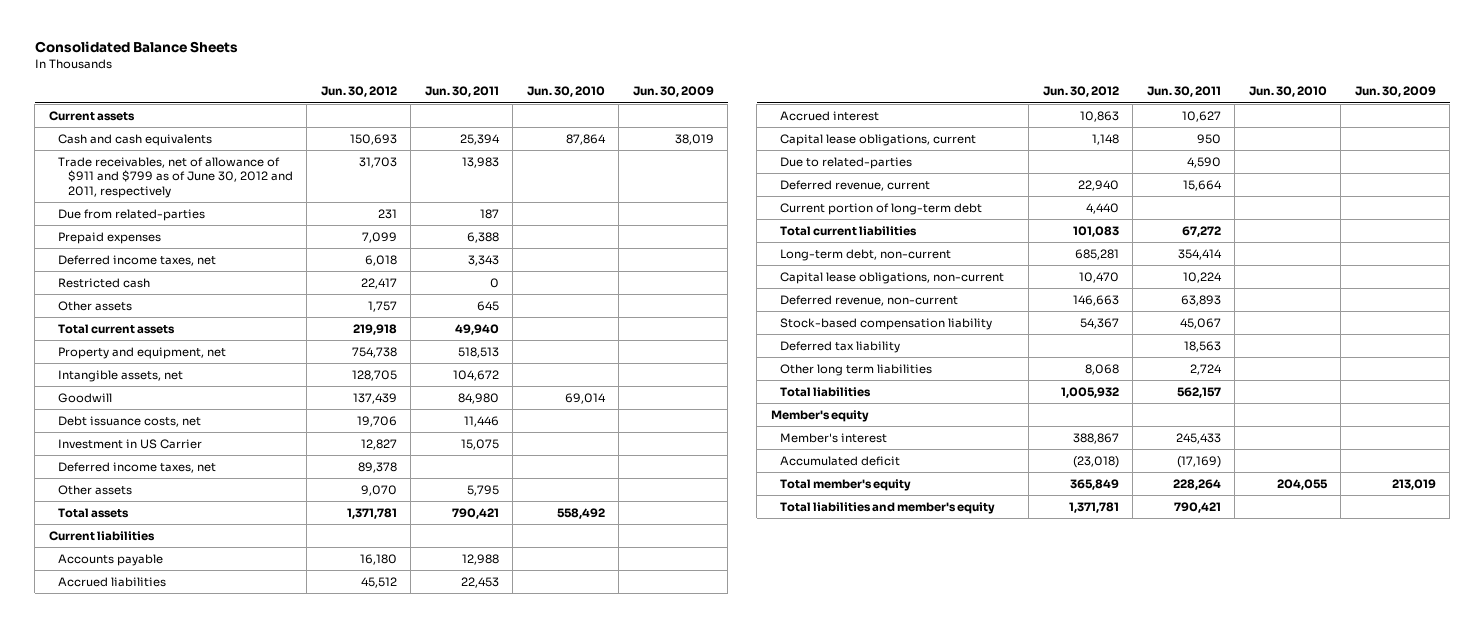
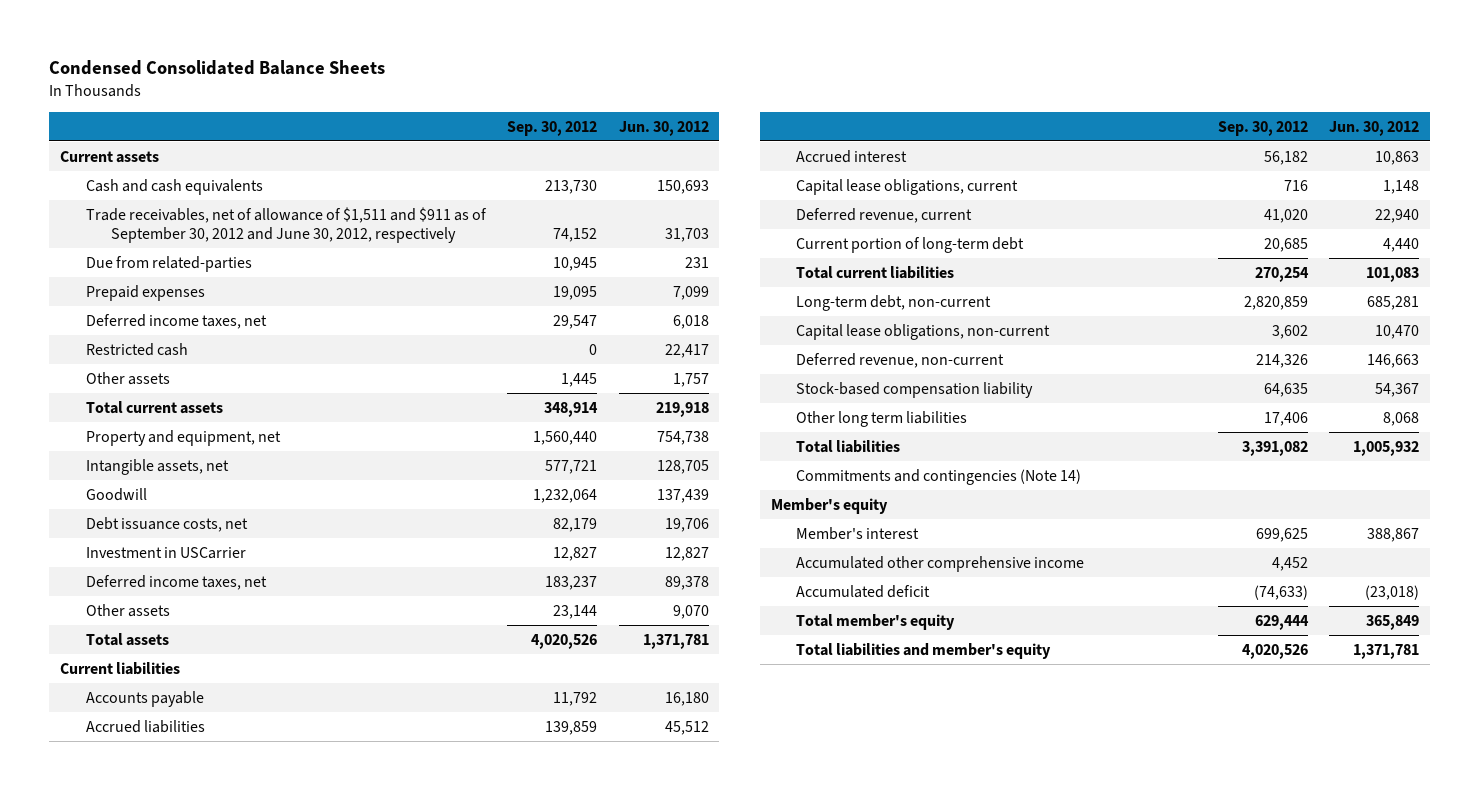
[34,41,238,54] Consolidated Balance Sheets -> [49,60,386,76] Condensed Consolidated Balance Sheets
[424,86,499,98] Jun. 30, 2011 -> none
[526,86,605,98] Jun. 30, 2010 -> none
[632,86,714,98] Jun. 30, 2009 -> none
none -> [507,120,598,136] Sep. 30, 2012
[58,156,293,199] Trade receivables, net of allowance of $911 and $799 as of June 30, 2012 and 2011, respectively -> [85,206,487,243] Trade receivables, net of allowance of $1,511 and $911 as of September 30, 2012 and June 30, 2012, respectively
[58,438,203,449] Investment in US Carrier -> [85,546,246,559] Investment in USCarrier
[780,156,913,169] Due to related-parties -> none
[780,340,901,353] Deferred tax liability -> none
none -> [796,468,1082,485] Commitments and contingencies (Note 14)
none -> [796,555,1085,572] Accumulated other comprehensive income

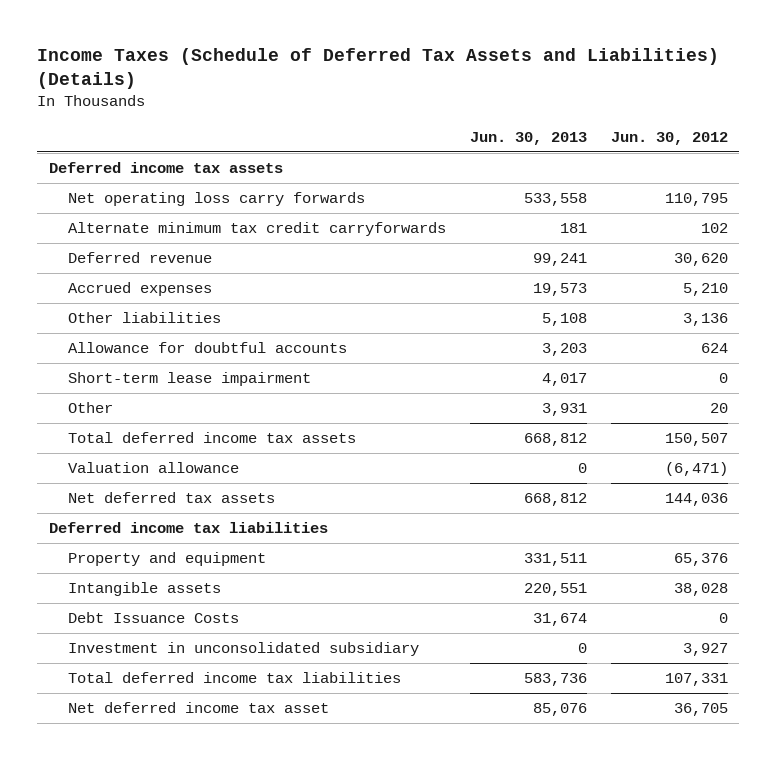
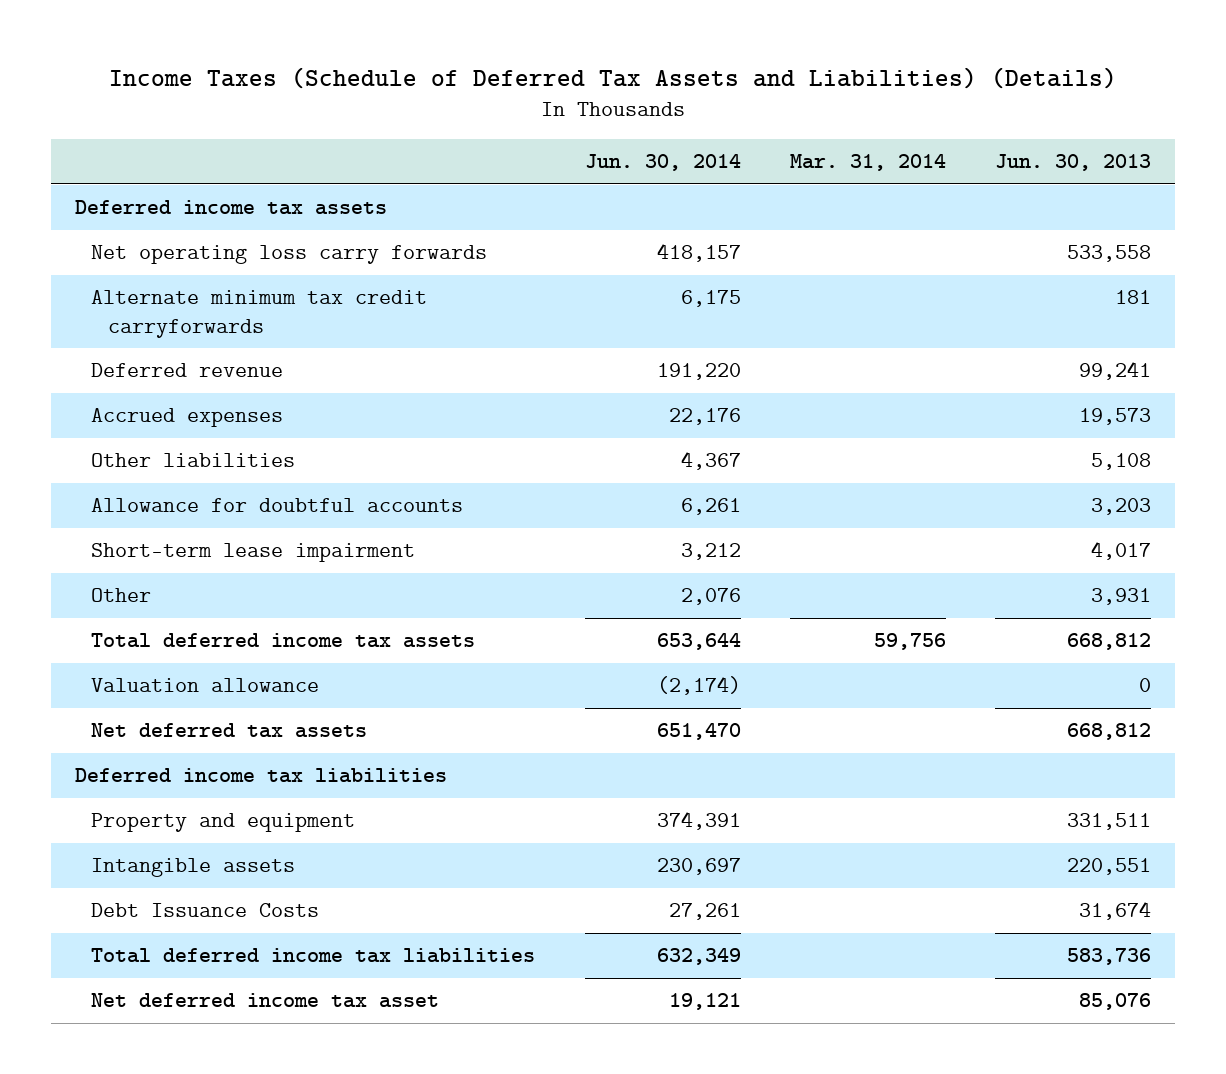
[610,131,728,145] Jun. 30, 2012 -> none
none -> [584,154,741,172] Jun. 30, 2014
none -> [789,154,946,172] Mar. 31, 2014
[67,642,419,657] Investment in unconsolidated subsidiary -> none

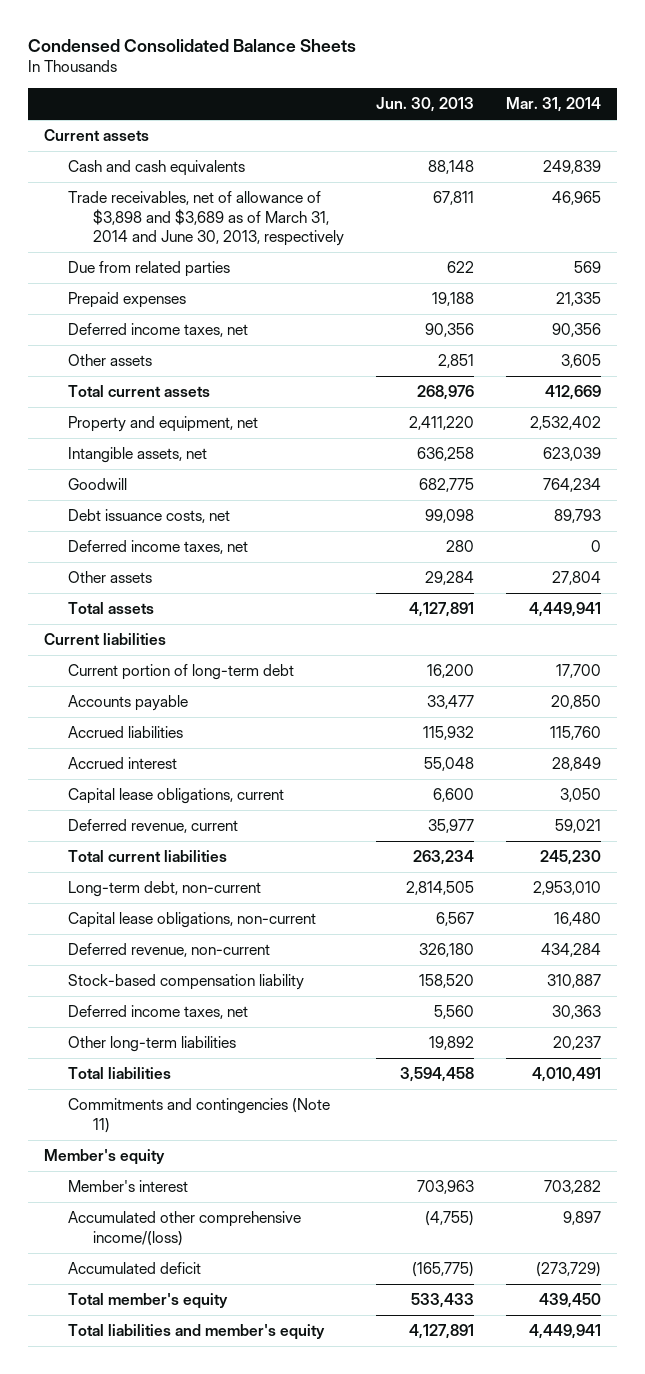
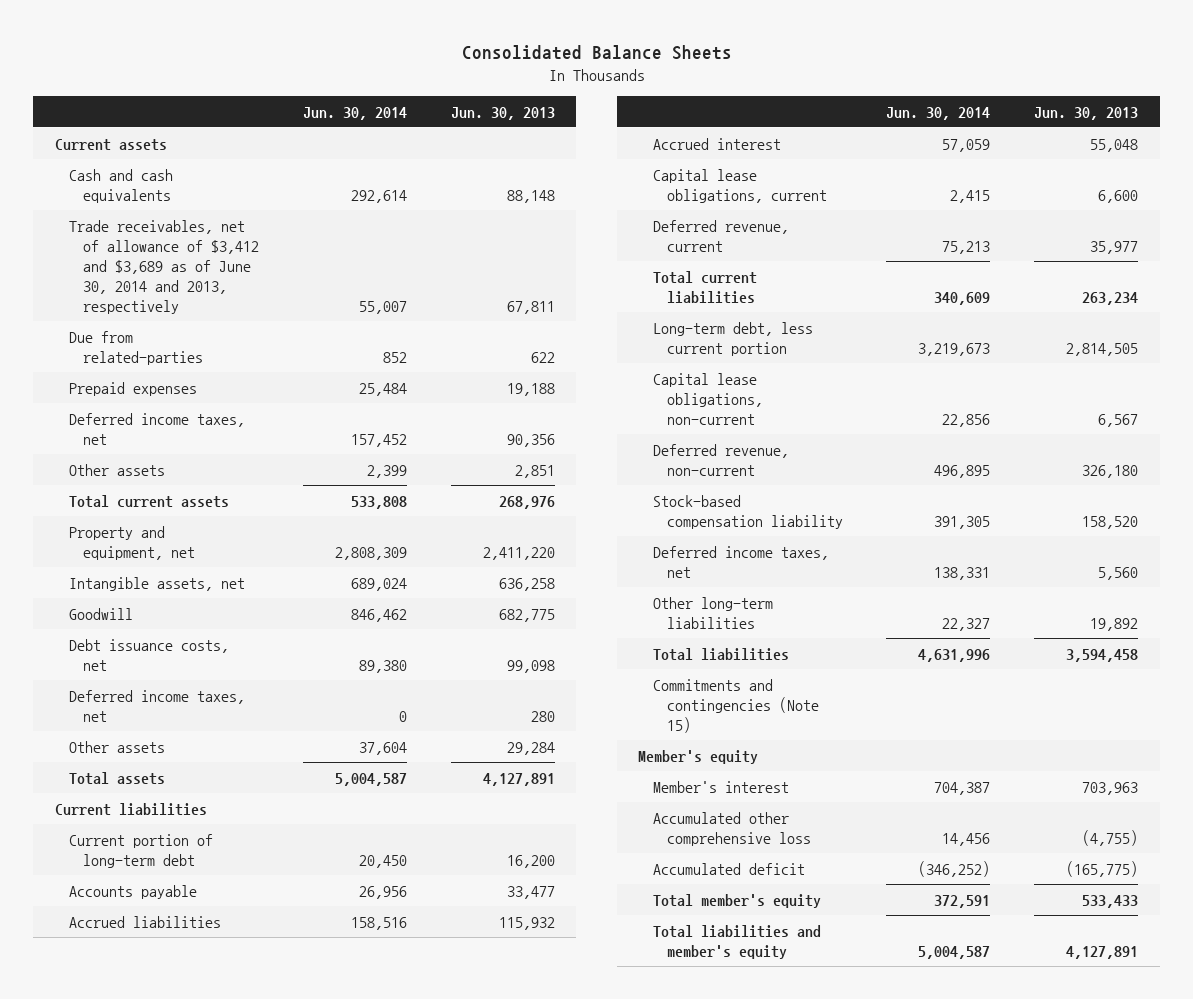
[28,38,357,52] Condensed Consolidated Balance Sheets -> [461,45,732,61] Consolidated Balance Sheets
[505,97,601,113] Mar. 31, 2014 -> none
none -> [303,106,408,120] Jun. 30, 2014
[68,191,344,247] Trade receivables, net of allowance of $3,898 and $3,689 as of March 31, 2014 and June 30, 2013, respectively -> [69,219,260,314] Trade receivables, net of allowance of $3,412 and $3,689 as of June 30, 2014 and 2013, respectively
[68,261,231,278] Due from related parties -> [69,330,204,365] Due from related-parties
[68,881,262,898] Long-term debt, non-current -> [652,321,813,356] Long-term debt, less current portion
[68,1098,331,1133] Commitments and contingencies (Note 11) -> [652,678,819,733] Commitments and contingencies (Note 15)
[68,1211,302,1246] Accumulated other comprehensive income/(loss) -> [652,811,811,846] Accumulated other comprehensive loss

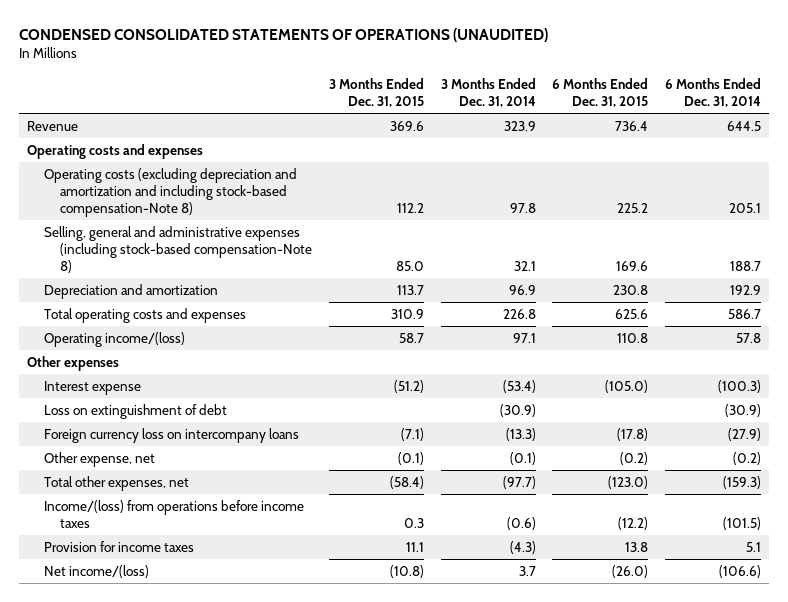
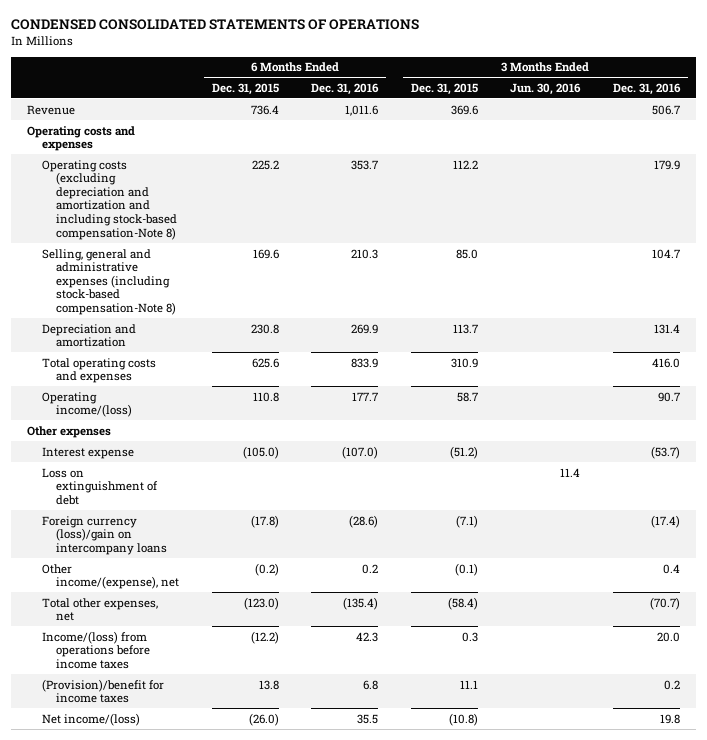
[18,27,548,42] CONDENSED CONSOLIDATED STATEMENTS OF OPERATIONS (UNAUDITED) -> [11,19,420,31] CONDENSED CONSOLIDATED STATEMENTS OF OPERATIONS
[440,77,536,108] 3 Months Ended Dec. 31, 2014 -> none
[664,77,761,108] 6 Months Ended Dec. 31, 2014 -> none
none -> [311,82,380,95] Dec. 31, 2016
none -> [510,82,582,95] Jun. 30, 2016
none -> [613,82,682,95] Dec. 31, 2016
[43,427,299,443] Foreign currency loss on intercompany loans -> [41,515,168,555] Foreign currency (loss)/gain on intercompany loans
[43,451,155,467] Other expense, net -> [41,563,180,590] Other income/(expense), net
[43,540,194,552] Provision for income taxes -> [41,678,164,704] (Provision)/benefit for income taxes

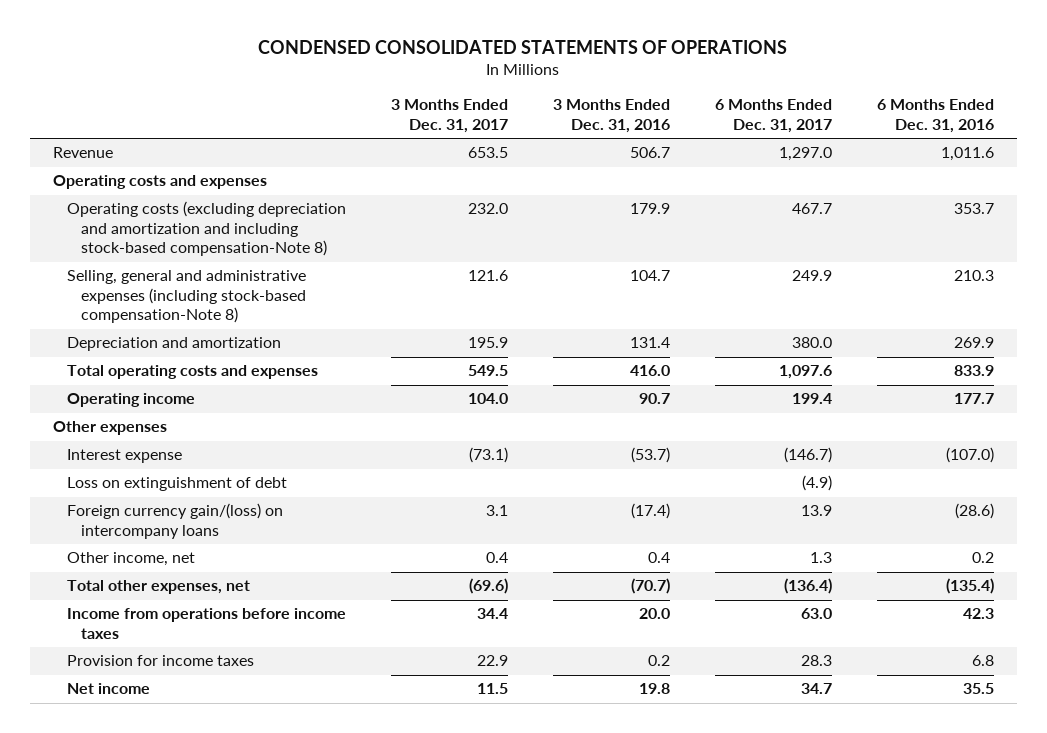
[211,82,279,95] Dec. 31, 2015 -> none
[410,82,478,95] Dec. 31, 2015 -> none
[510,82,582,95] Jun. 30, 2016 -> none
none -> [390,99,508,133] 3 Months Ended Dec. 31, 2017
none -> [715,99,833,133] 6 Months Ended Dec. 31, 2017
[41,391,133,418] Operating income/(loss) -> [66,393,195,408] Operating income
[41,515,168,555] Foreign currency (loss)/gain on intercompany loans -> [66,503,283,539] Foreign currency gain/(loss) on intercompany loans
[41,563,180,590] Other income/(expense), net -> [66,552,195,567] Other income, net
[41,630,151,669] Income/(loss) from operations before income taxes -> [66,608,346,639] Income from operations before income taxes
[41,678,164,704] (Provision)/benefit for income taxes -> [66,655,254,667] Provision for income taxes
[41,712,140,726] Net income/(loss) -> [66,683,150,695] Net income

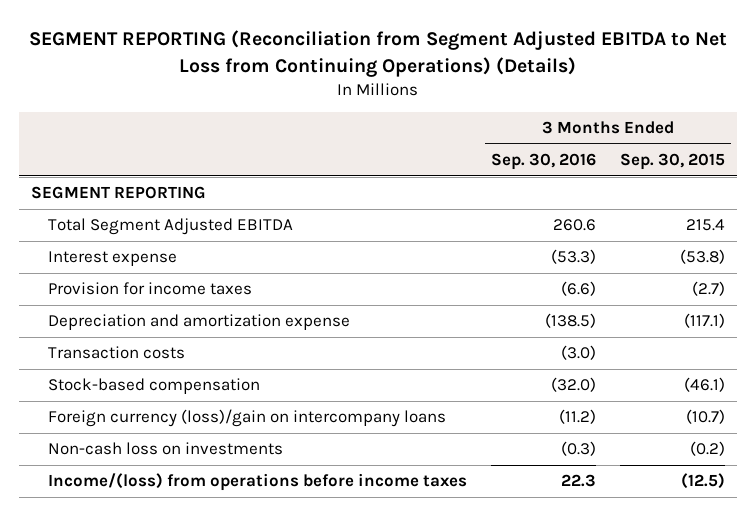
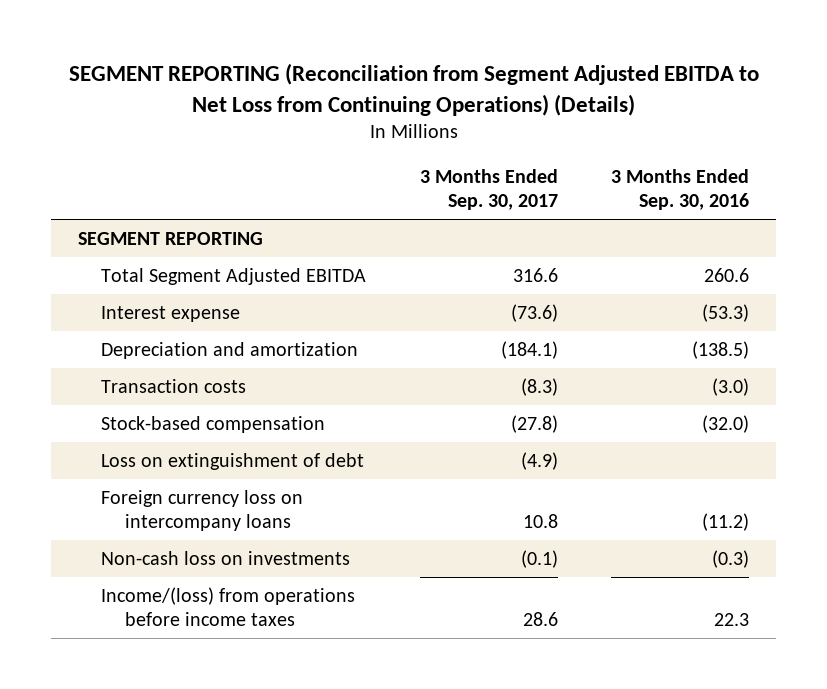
[620,153,726,171] Sep. 30, 2015 -> none
none -> [419,168,558,211] 3 Months Ended Sep. 30, 2017
[48,282,253,296] Provision for income taxes -> none
[48,314,351,331] Depreciation and amortization expense -> [101,341,359,359] Depreciation and amortization
none -> [101,452,365,470] Loss on extinguishment of debt
[48,409,447,428] Foreign currency (loss)/gain on intercompany loans -> [101,489,304,532] Foreign currency loss on intercompany loans

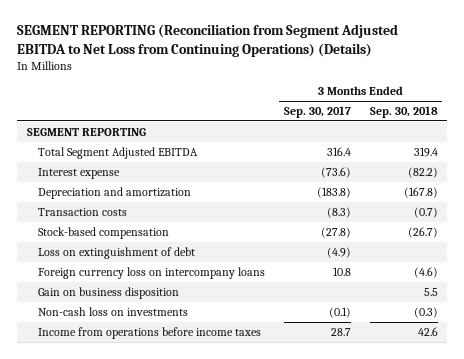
[611,168,750,211] 3 Months Ended Sep. 30, 2016 -> none
none -> [369,105,438,118] Sep. 30, 2018
[512,267,558,282] 316.6 -> [327,146,352,156] 316.4
[500,340,558,359] (184.1) -> [317,186,352,198] (183.8)
none -> [38,286,180,299] Gain on business disposition
[101,586,356,627] Income/(loss) from operations before income taxes -> [38,326,262,339] Income from operations before income taxes
[522,612,558,627] 28.6 -> [331,327,352,336] 28.7

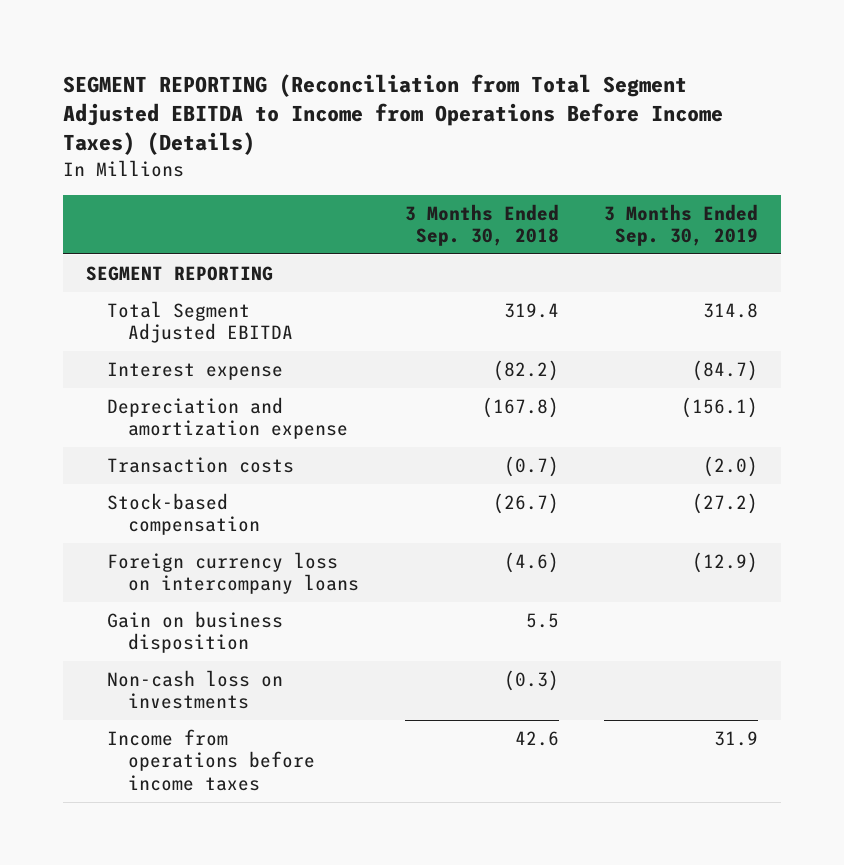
[17,24,399,57] SEGMENT REPORTING (Reconciliation from Segment Adjusted EBITDA to Net Loss from Continuing Operations) (Details) -> [62,74,723,156] SEGMENT REPORTING (Reconciliation from Total Segment Adjusted EBITDA to Income from Operations Before Income Taxes) (Details)
[284,105,352,118] Sep. 30, 2017 -> none
none -> [604,203,759,247] 3 Months Ended Sep. 30, 2019
[38,186,192,199] Depreciation and amortization -> [106,397,348,440] Depreciation and amortization expense
[38,246,196,259] Loss on extinguishment of debt -> none

